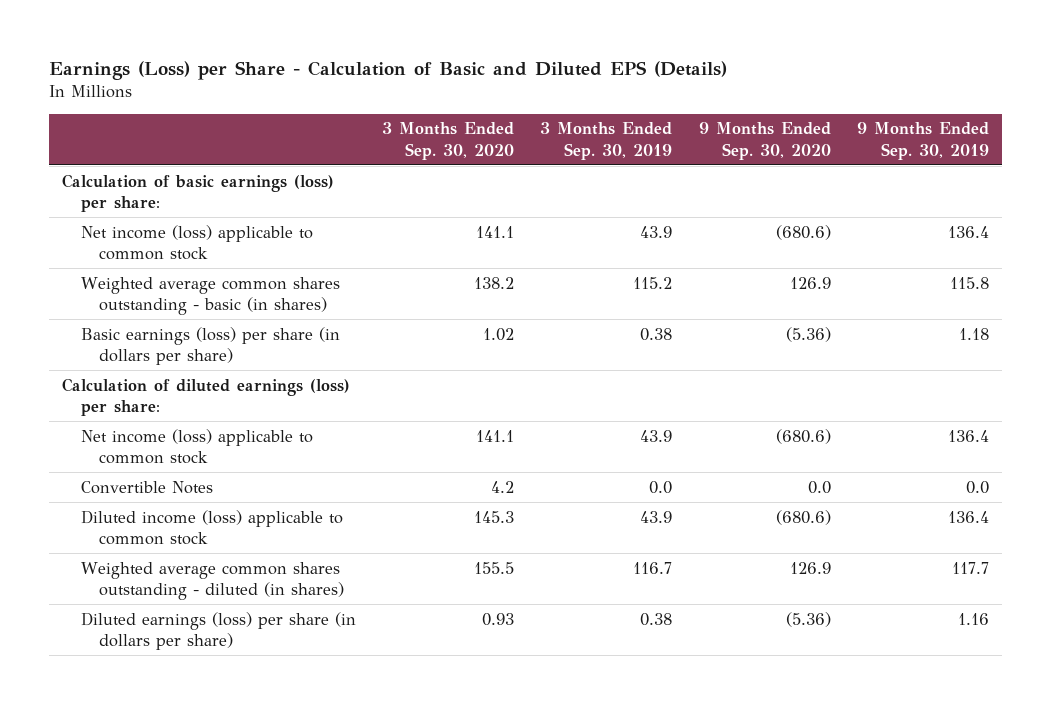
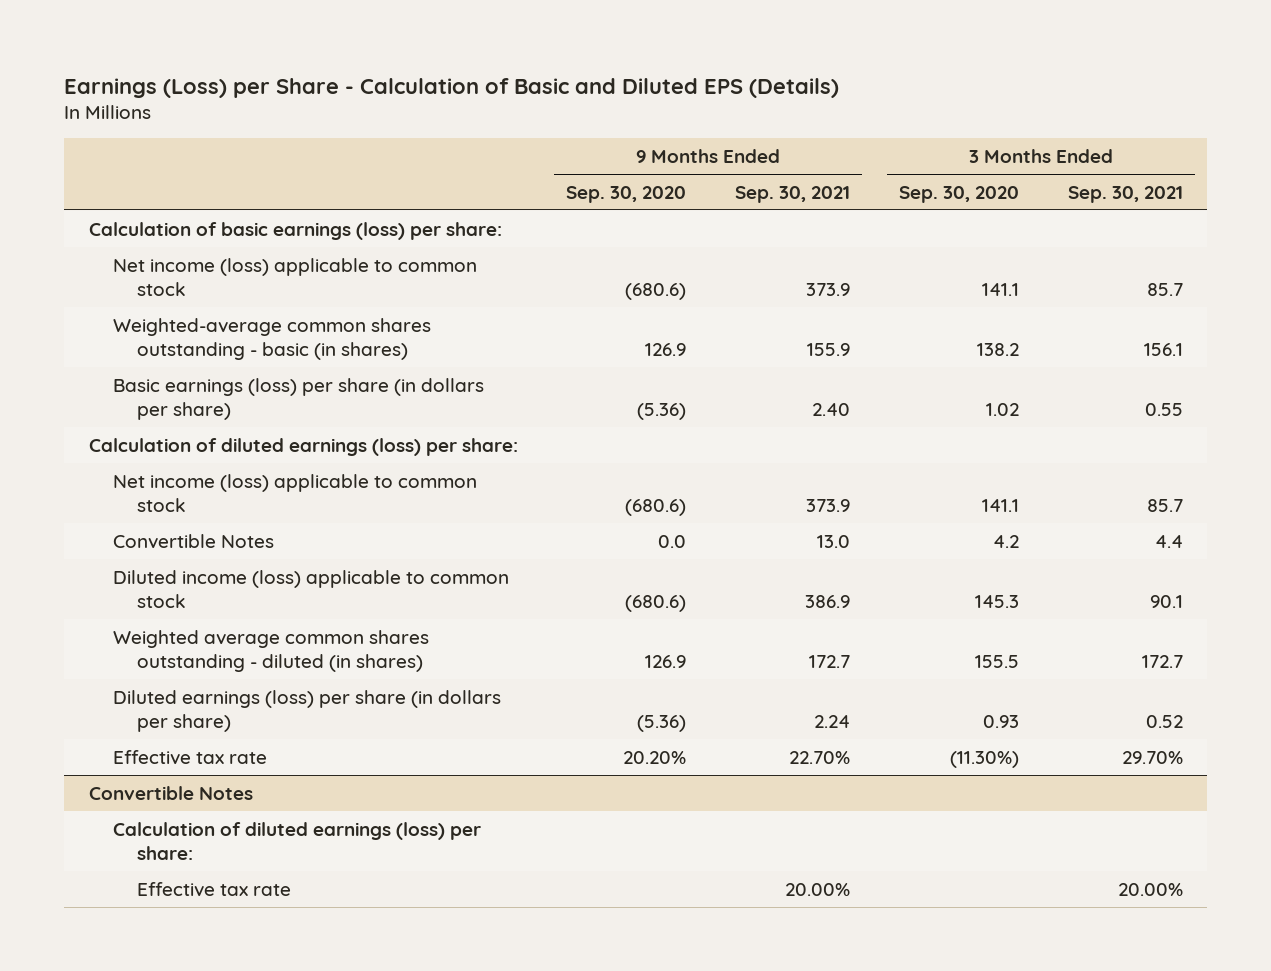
[540,122,673,160] 3 Months Ended Sep. 30, 2019 -> none
[856,122,989,160] 9 Months Ended Sep. 30, 2019 -> none
none -> [735,185,851,203] Sep. 30, 2021
none -> [1067,185,1183,203] Sep. 30, 2021
[80,276,340,315] Weighted average common shares outstanding - basic (in shares) -> [112,317,431,361] Weighted-average common shares outstanding - basic (in shares)
none -> [112,749,267,765] Effective tax rate
none -> [88,785,253,800] Convertible Notes
none -> [112,821,481,861] Calculation of diluted earnings (loss) per share:
none -> [136,881,291,897] Effective tax rate

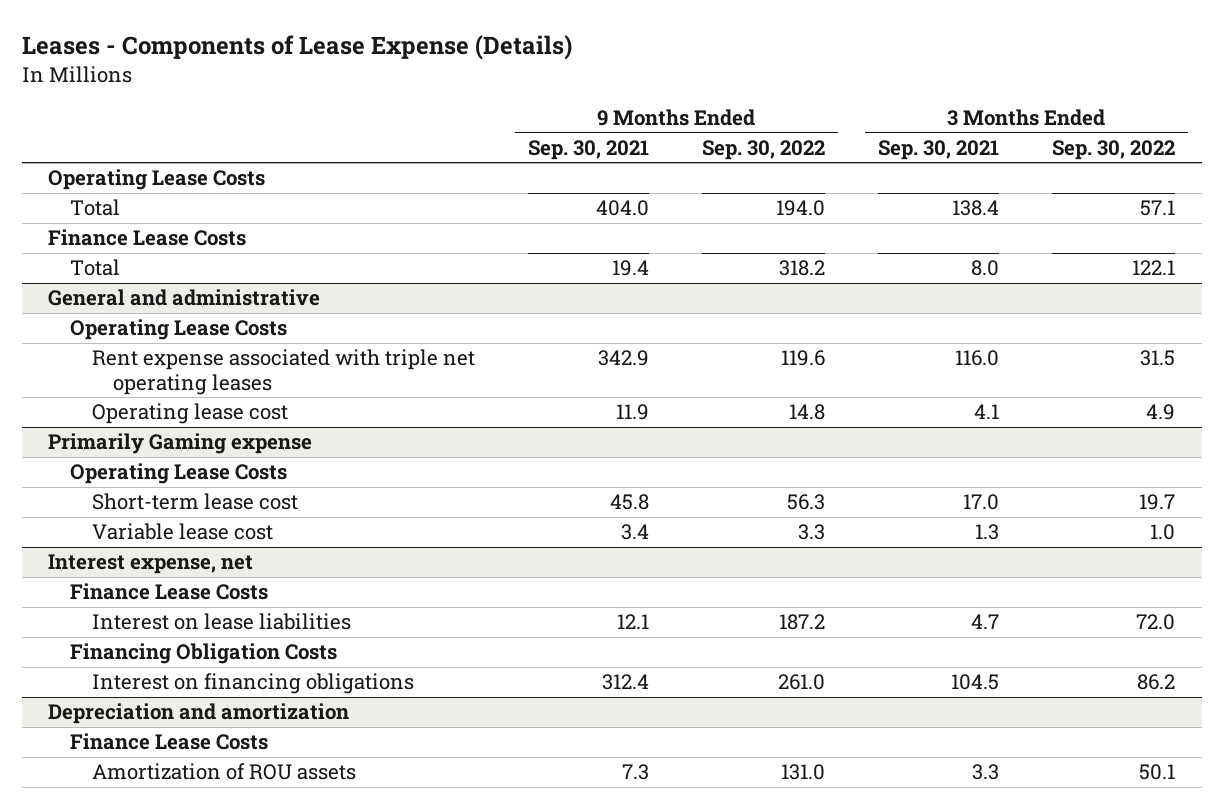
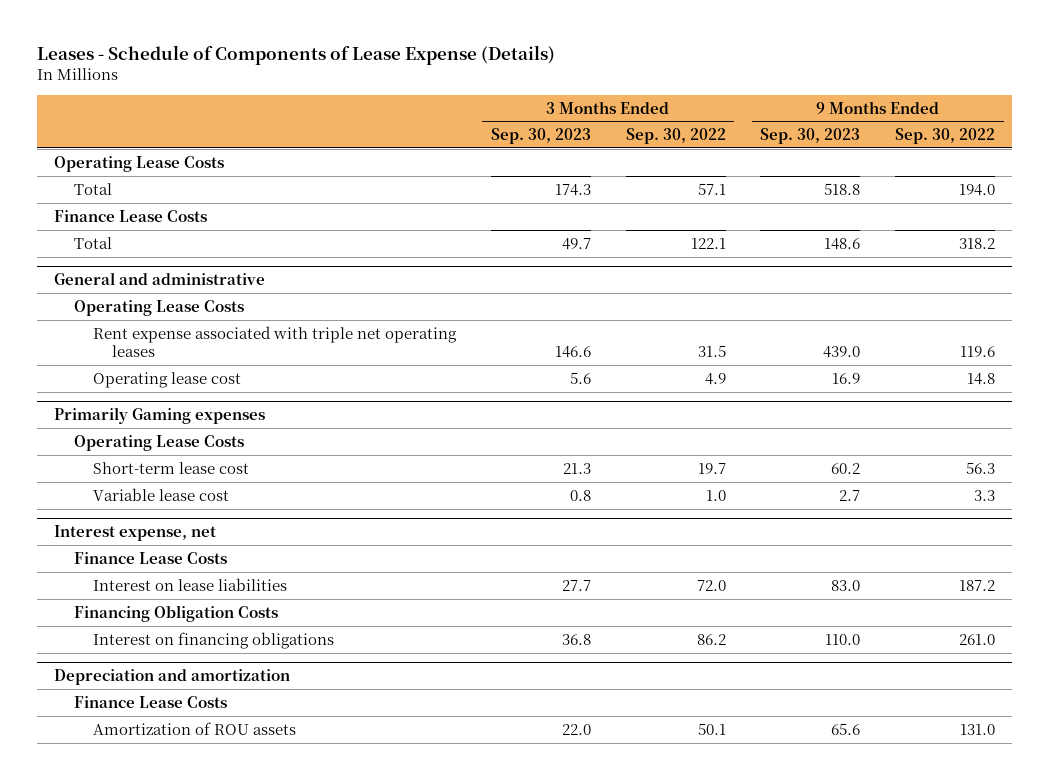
[21,34,572,60] Leases - Components of Lease Expense (Details) -> [36,44,555,65] Leases - Schedule of Components of Lease Expense (Details)
[527,139,649,160] Sep. 30, 2021 -> none
[877,139,999,160] Sep. 30, 2021 -> none
none -> [490,128,591,145] Sep. 30, 2023
none -> [760,128,861,145] Sep. 30, 2023
[48,433,313,455] Primarily Gaming expense -> [54,407,266,425] Primarily Gaming expenses

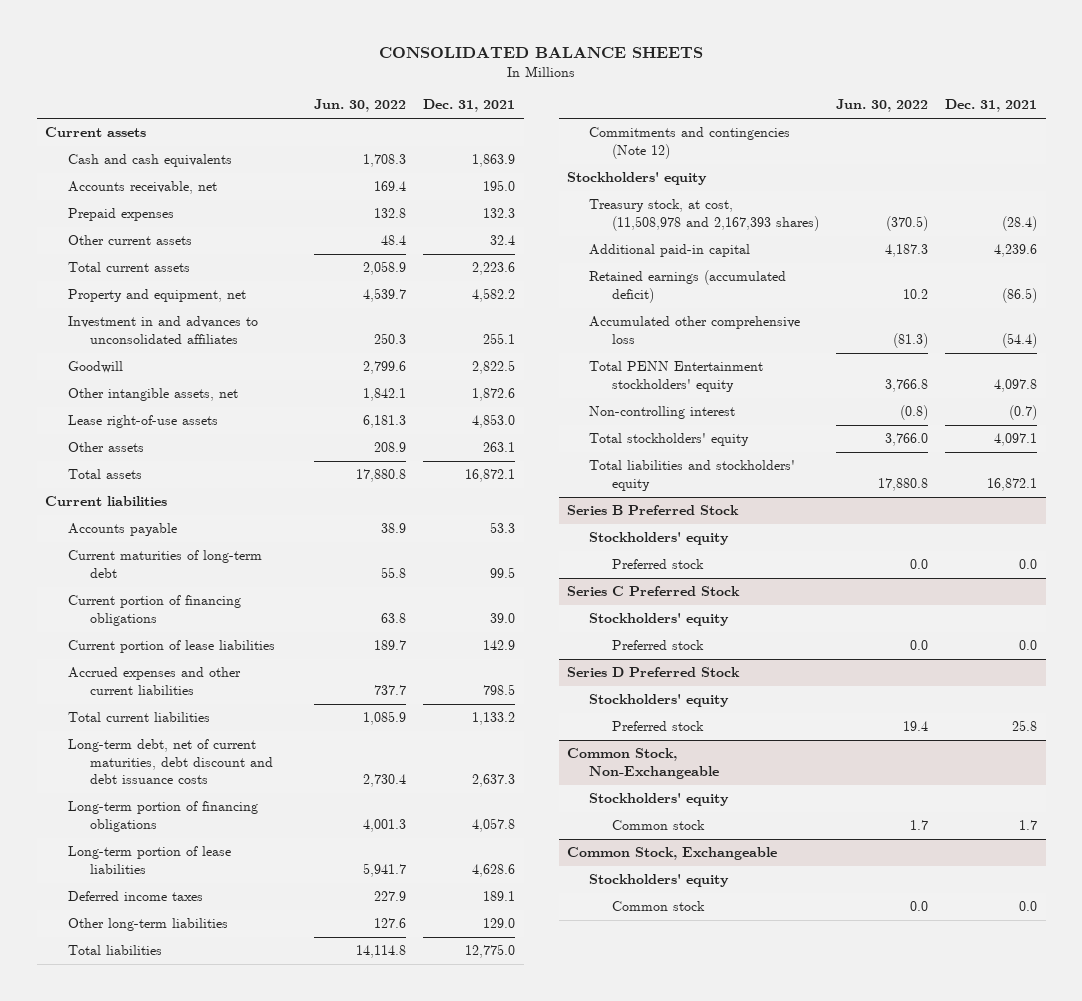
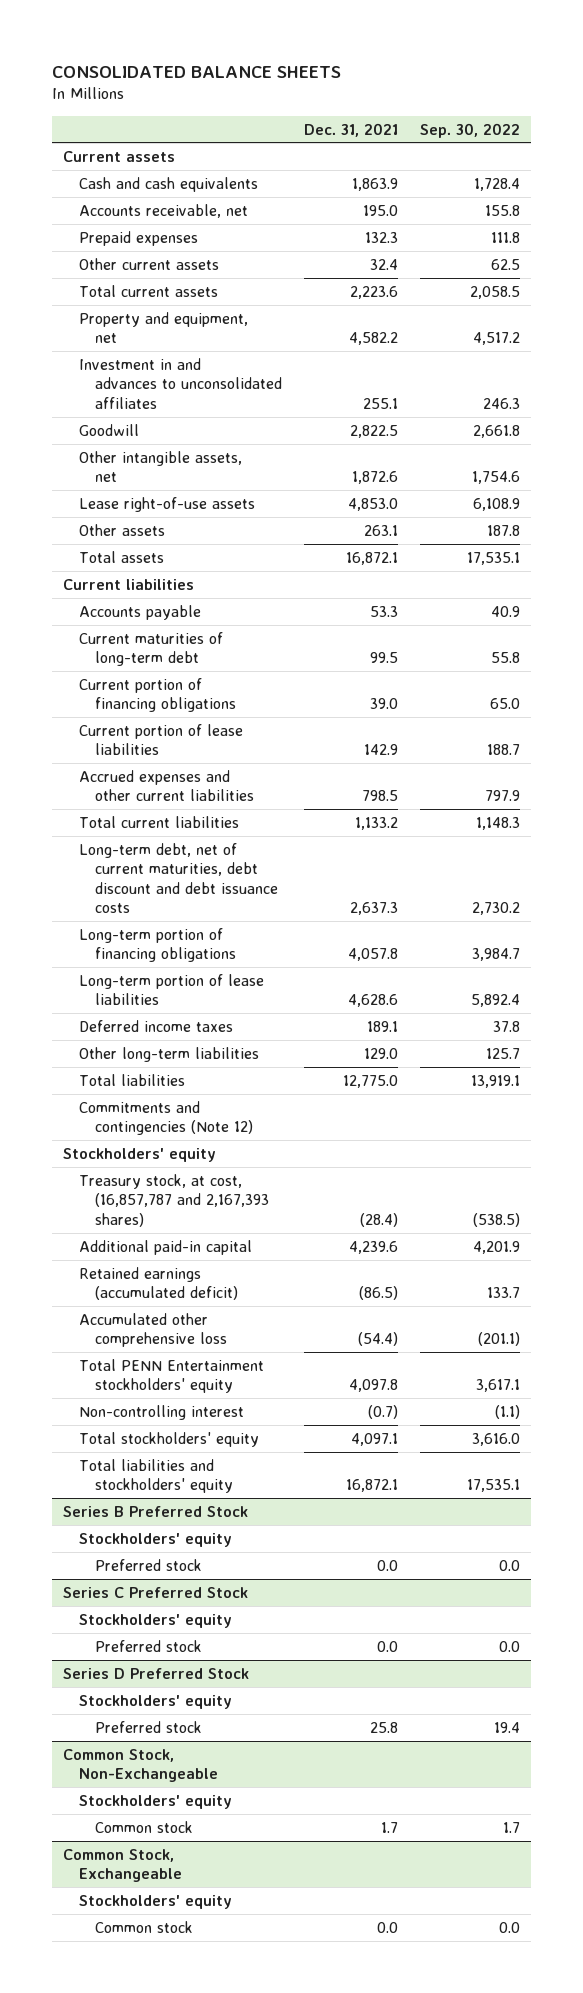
[313,99,406,113] Jun. 30, 2022 -> none
none -> [419,122,520,138] Sep. 30, 2022
[589,199,819,231] Treasury stock, at cost, (11,508,978 and 2,167,393 shares) -> [79,1173,270,1227] Treasury stock, at cost, (16,857,787 and 2,167,393 shares)

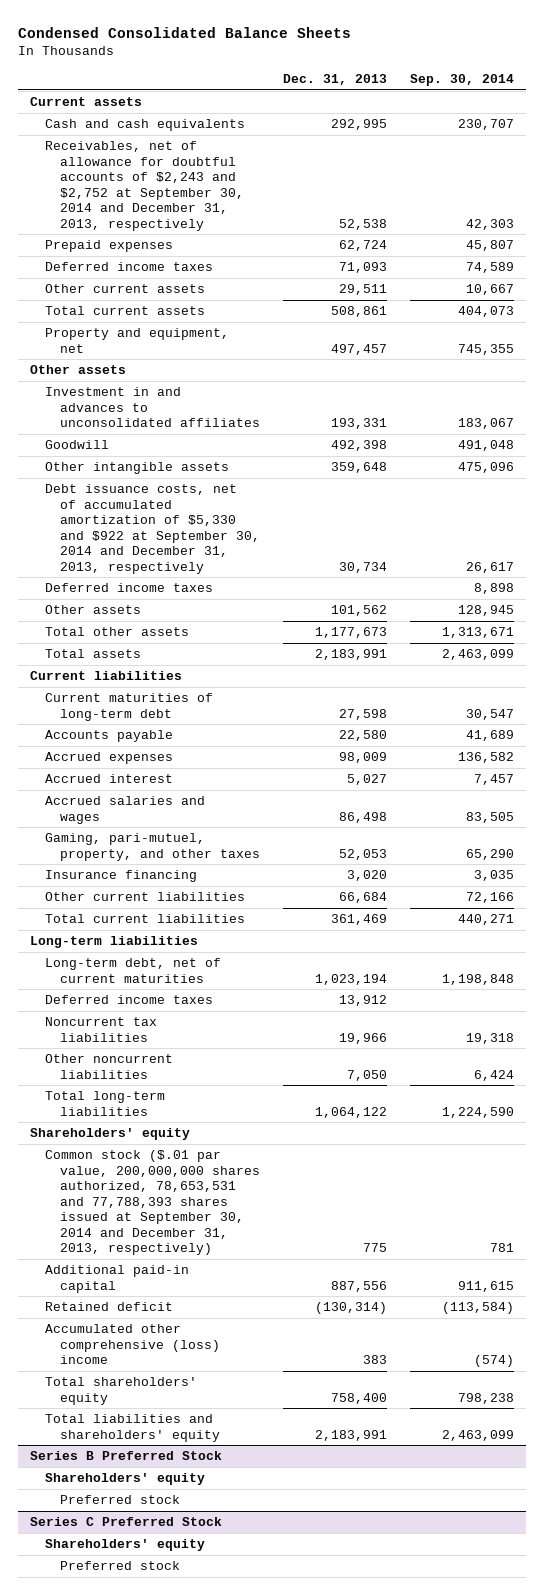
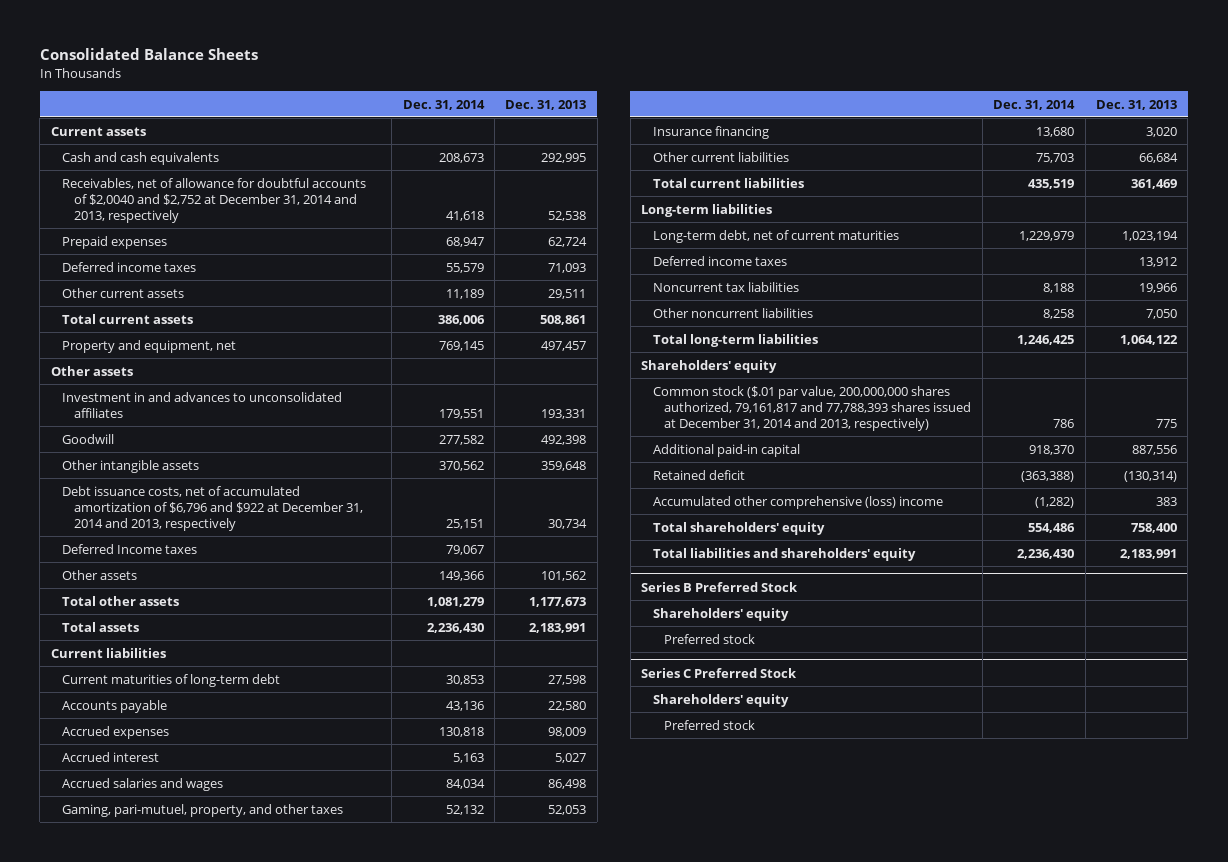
[18,27,352,39] Condensed Consolidated Balance Sheets -> [39,48,258,61] Consolidated Balance Sheets
[410,74,515,87] Sep. 30, 2014 -> none
none -> [402,99,485,110] Dec. 31, 2014
[45,141,245,231] Receivables, net of allowance for doubtful accounts of $2,243 and $2,752 at September 30, 2014 and December 31, 2013, respectively -> [62,177,367,223] Receivables, net of allowance for doubtful accounts of $2,0040 and $2,752 at December 31, 2014 and 2013, respectively
[45,484,261,574] Debt issuance costs, net of accumulated amortization of $5,330 and $922 at September 30, 2014 and December 31, 2013, respectively -> [62,485,363,531] Debt issuance costs, net of accumulated amortization of $6,796 and $922 at December 31, 2014 and 2013, respectively
[45,583,214,593] Deferred income taxes -> [62,543,198,554] Deferred Income taxes
[45,1150,261,1256] Common stock ($.01 par value, 200,000,000 shares authorized, 78,653,531 and 77,788,393 shares issued at September 30, 2014 and December 31, 2013, respectively) -> [652,385,972,431] Common stock ($.01 par value, 200,000,000 shares authorized, 79,161,817 and 77,788,393 shares issued at December 31, 2014 and 2013, respectively)

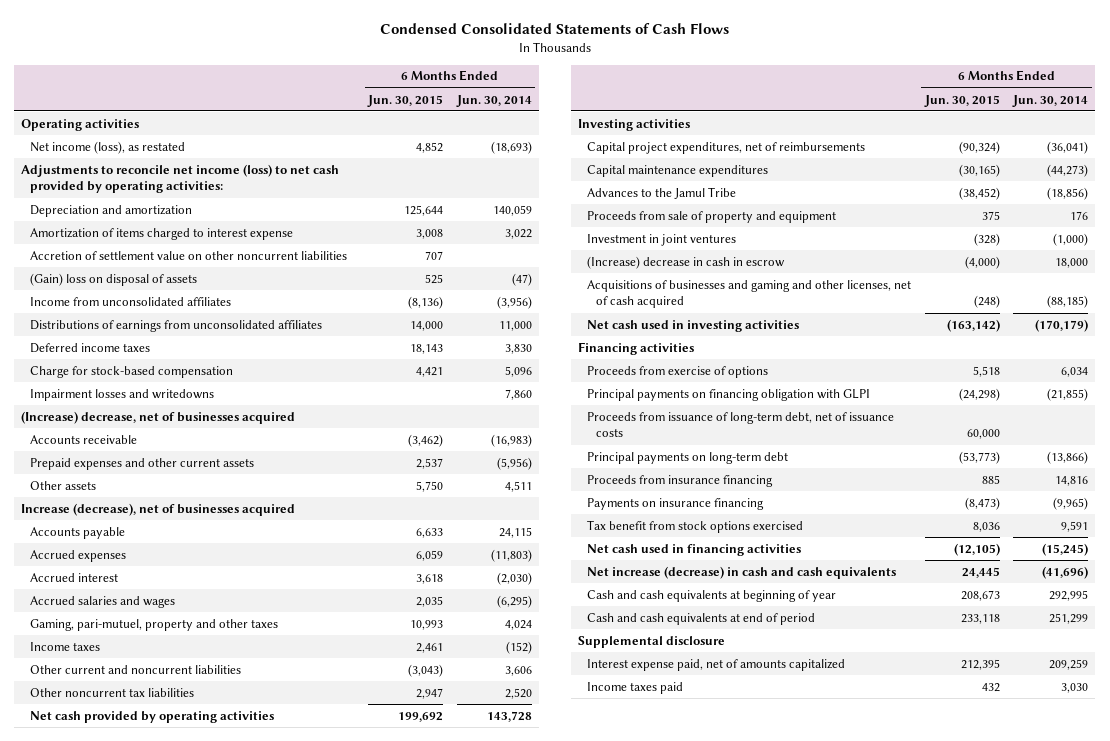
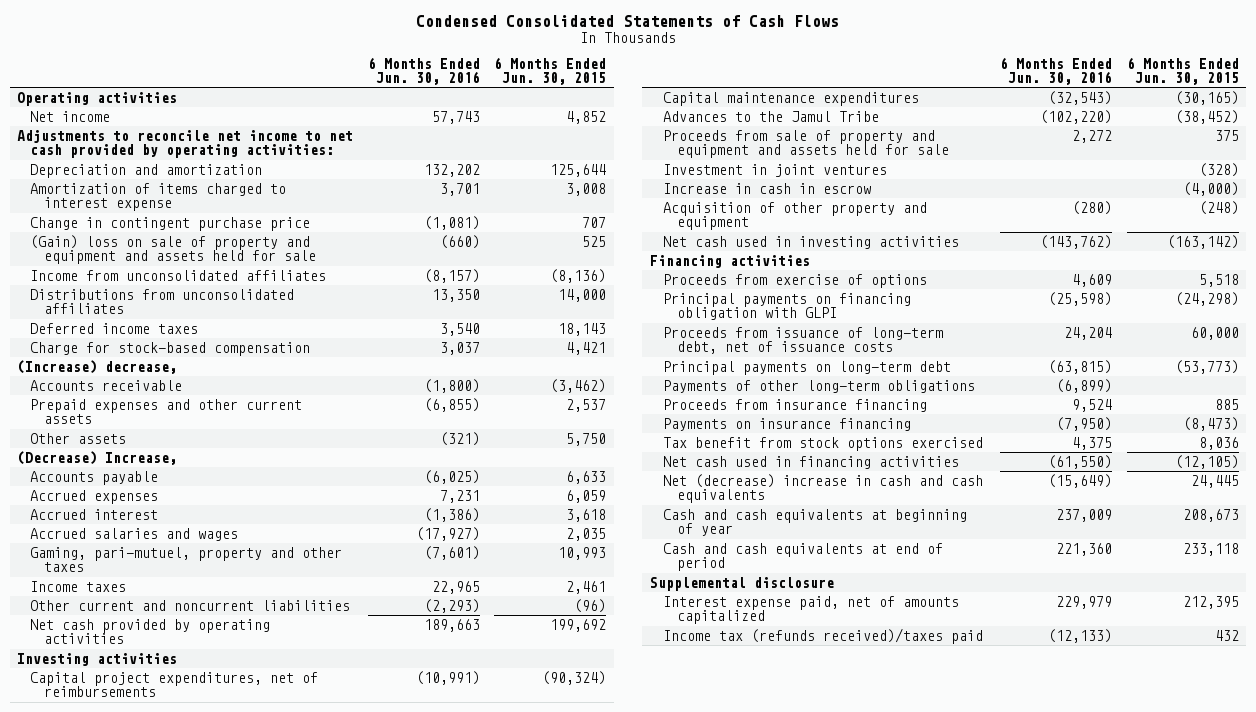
[455,94,532,107] Jun. 30, 2014 -> none
none -> [367,56,480,86] 6 Months Ended Jun. 30, 2016
[30,140,186,154] Net income (loss), as restated -> [30,110,111,122] Net income
[21,163,340,194] Adjustments to reconcile net income (loss) to net cash provided by operating activities: -> [16,129,353,159] Adjustments to reconcile net income to net cash provided by operating activities:
[30,250,348,260] Accretion of settlement value on other noncurrent liabilities -> none
none -> [30,216,311,231] Change in contingent purchase price
[30,272,198,286] (Gain) loss on disposal of assets -> [30,234,316,265] (Gain) loss on sale of property and equipment and assets held for sale
[30,319,323,332] Distributions of earnings from unconsolidated affiliates -> [30,288,295,315] Distributions from unconsolidated affiliates
[30,388,215,401] Impairment losses and writedowns -> none
[21,410,296,424] (Increase) decrease, net of businesses acquired -> [16,359,177,374] (Increase) decrease,
[21,502,296,516] Increase (decrease), net of businesses acquired -> [16,450,177,465] (Decrease) Increase,
[30,687,195,697] Other noncurrent tax liabilities -> none
[407,663,443,677] (3,043) -> [574,598,607,613] (96)
[586,210,836,223] Proceeds from sale of property and equipment -> [663,129,949,159] Proceeds from sale of property and equipment and assets held for sale
[586,255,785,269] (Increase) decrease in cash in escrow -> [663,182,872,194] Increase in cash in escrow
[586,279,911,309] Acquisitions of businesses and gaming and other licenses, net of cash acquired -> [663,201,928,231] Acquisition of other property and equipment
none -> [663,379,976,393] Payments of other long-term obligations
[586,565,896,579] Net increase (decrease) in cash and cash equivalents -> [663,473,984,504] Net (decrease) increase in cash and cash equivalents
[586,681,683,694] Income taxes paid -> [663,627,984,644] Income tax (refunds received)/taxes paid

